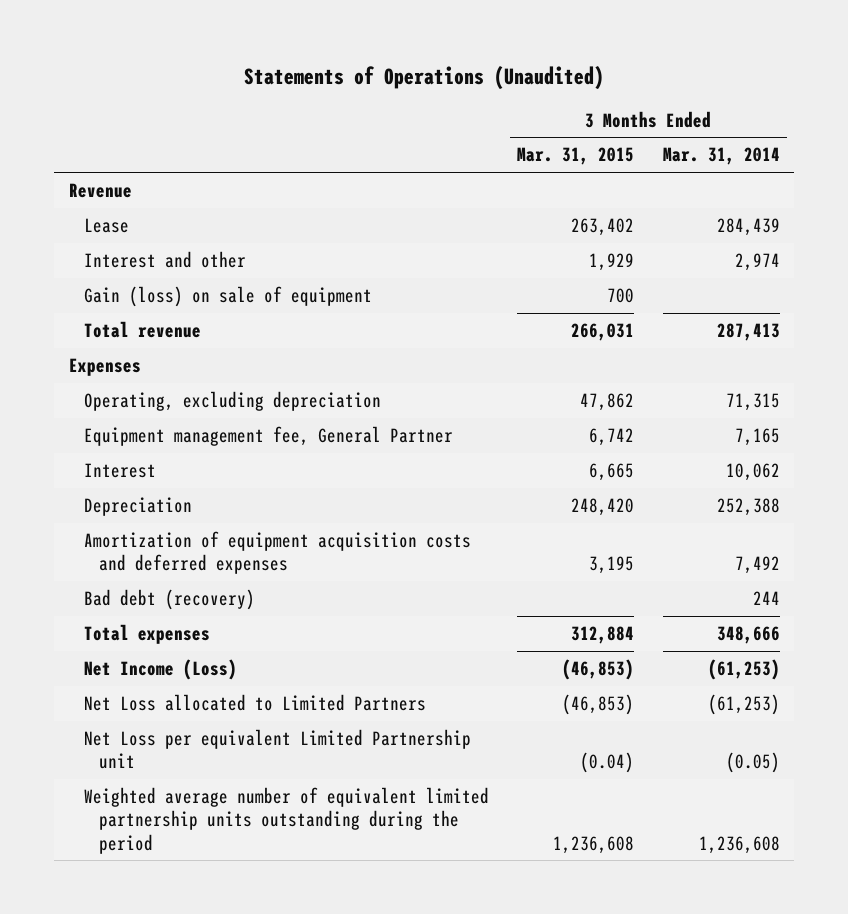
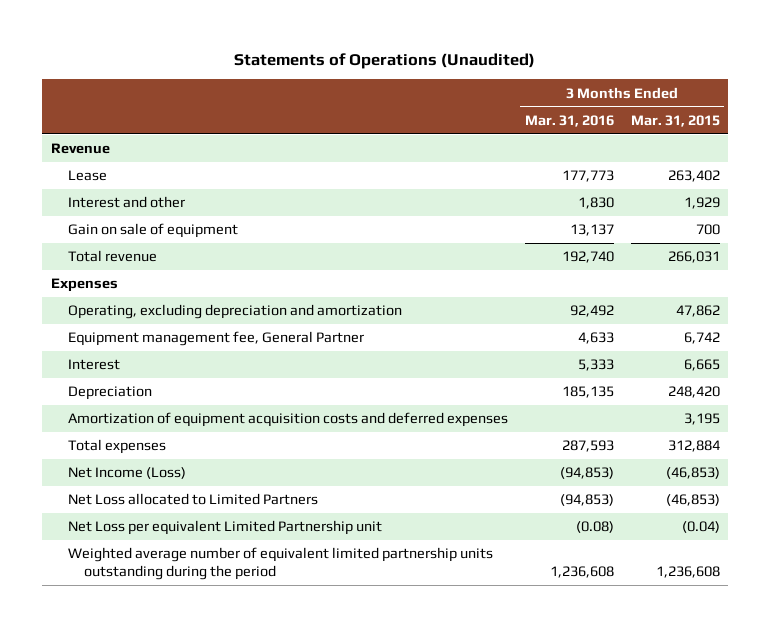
[662,147,780,166] Mar. 31, 2014 -> none
none -> [524,114,614,127] Mar. 31, 2016
[83,285,372,307] Gain (loss) on sale of equipment -> [67,223,238,239] Gain on sale of equipment
[83,390,381,411] Operating, excluding depreciation -> [67,304,402,320] Operating, excluding depreciation and amortization
[83,588,255,610] Bad debt (recovery) -> none

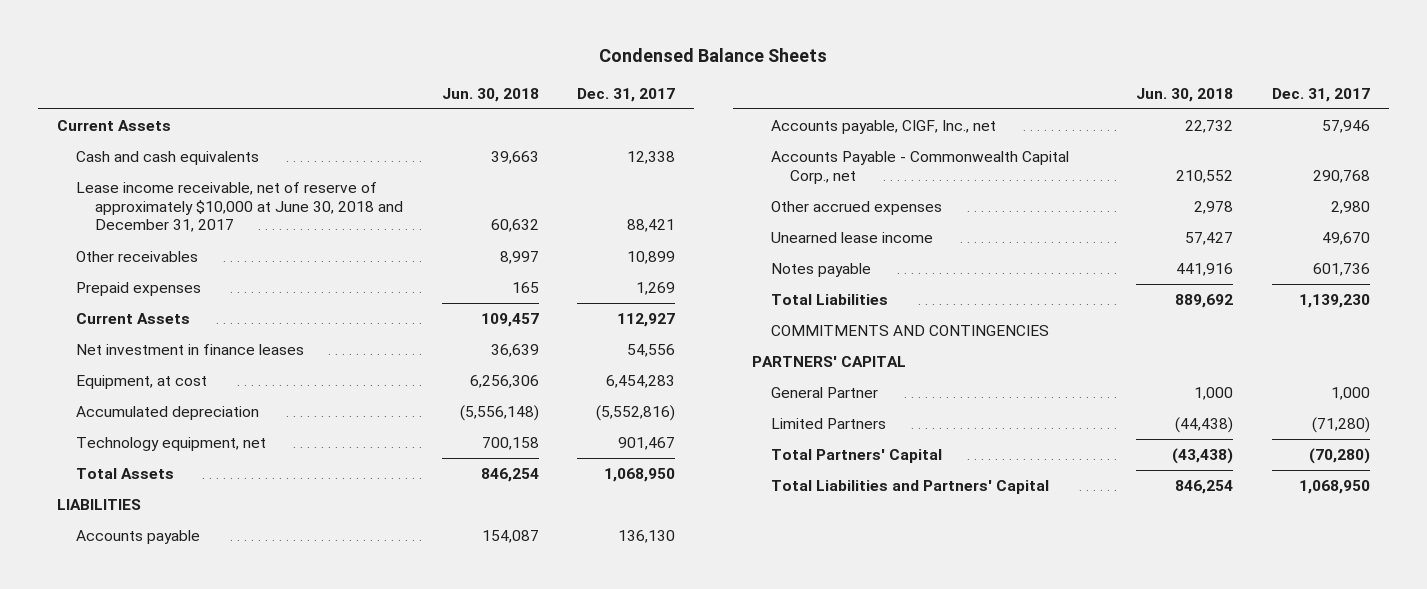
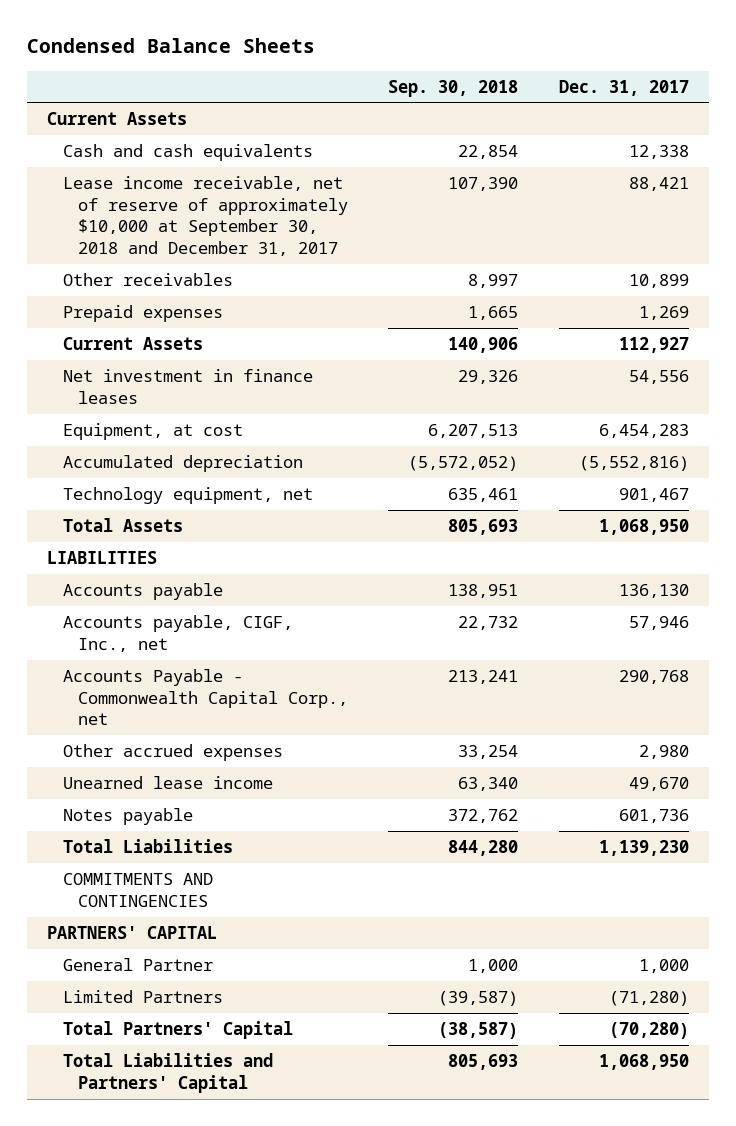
[441,87,539,102] Jun. 30, 2018 -> none
none -> [388,79,519,97] Sep. 30, 2018
[76,182,404,233] Lease income receivable, net of reserve of approximately $10,000 at June 30, 2018 and December 31, 2017 -> [62,176,349,257] Lease income receivable, net of reserve of approximately $10,000 at September 30, 2018 and December 31, 2017

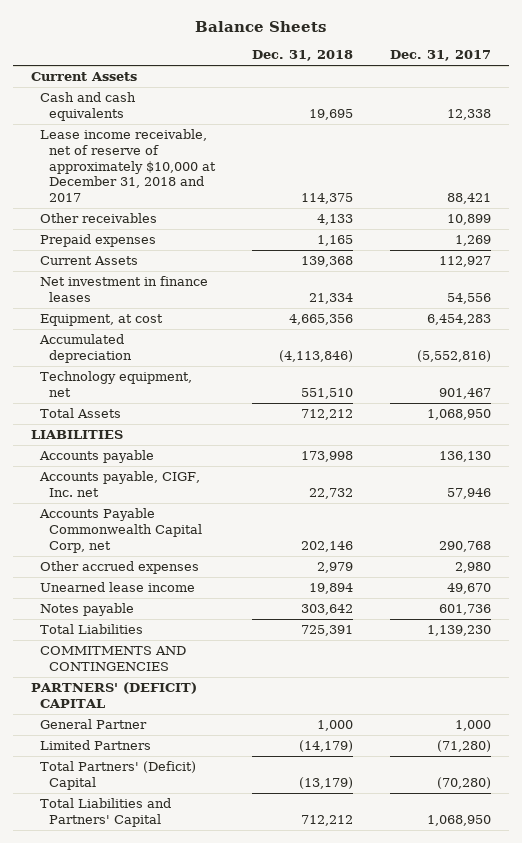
[26,38,315,54] Condensed Balance Sheets -> [195,20,327,32] Balance Sheets
[388,79,519,97] Sep. 30, 2018 -> none
none -> [252,50,354,62] Dec. 31, 2018
[62,176,349,257] Lease income receivable, net of reserve of approximately $10,000 at September 30, 2018 and December 31, 2017 -> [40,129,217,203] Lease income receivable, net of reserve of approximately $10,000 at December 31, 2018 and 2017
[62,615,293,652] Accounts payable, CIGF, Inc., net -> [39,471,201,497] Accounts payable, CIGF, Inc. net
[62,669,349,726] Accounts Payable - Commonwealth Capital Corp., net -> [39,508,203,553] Accounts Payable Commonwealth Capital Corp, net
[47,926,218,940] PARTNERS' CAPITAL -> [31,682,198,708] PARTNERS' (DEFICIT) CAPITAL
[62,1021,293,1040] Total Partners' Capital -> [40,761,197,790] Total Partners' (Deficit) Capital

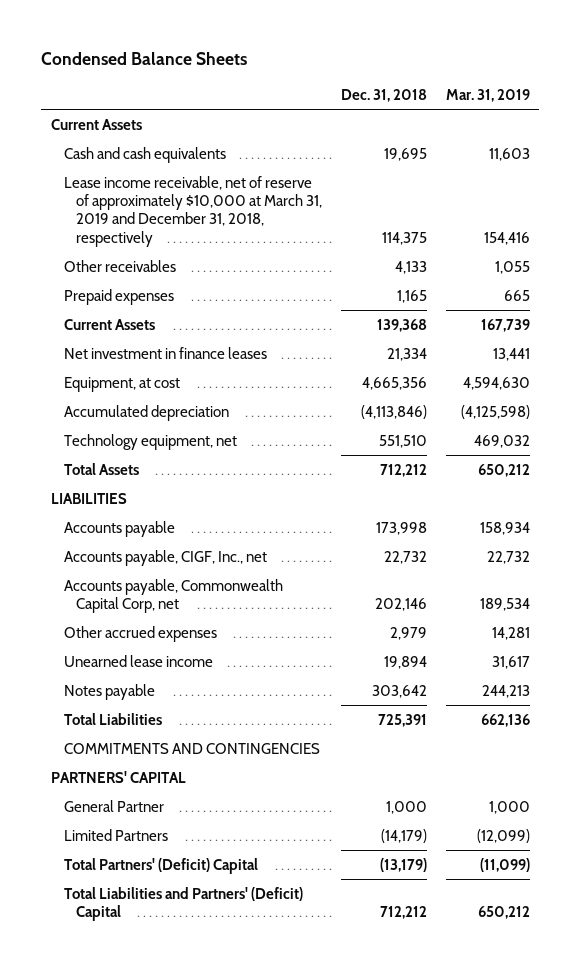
[195,20,327,32] Balance Sheets -> [41,52,248,66] Condensed Balance Sheets
[390,50,492,62] Dec. 31, 2017 -> none
none -> [445,88,530,102] Mar. 31, 2019
[40,129,217,203] Lease income receivable, net of reserve of approximately $10,000 at December 31, 2018 and 2017 -> [63,175,323,247] Lease income receivable, net of reserve of approximately $10,000 at March 31, 2019 and December 31, 2018, respectively
[39,471,201,497] Accounts payable, CIGF, Inc. net -> [63,549,267,566] Accounts payable, CIGF, Inc., net
[39,508,203,553] Accounts Payable Commonwealth Capital Corp, net -> [63,578,283,614] Accounts payable, Commonwealth Capital Corp, net
[31,682,198,708] PARTNERS' (DEFICIT) CAPITAL -> [50,770,186,783] PARTNERS' CAPITAL
[40,798,172,827] Total Liabilities and Partners' Capital -> [63,886,303,922] Total Liabilities and Partners' (Deficit) Capital

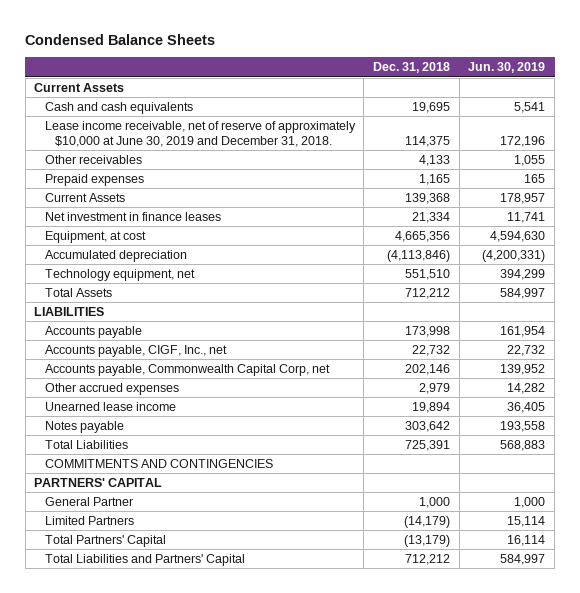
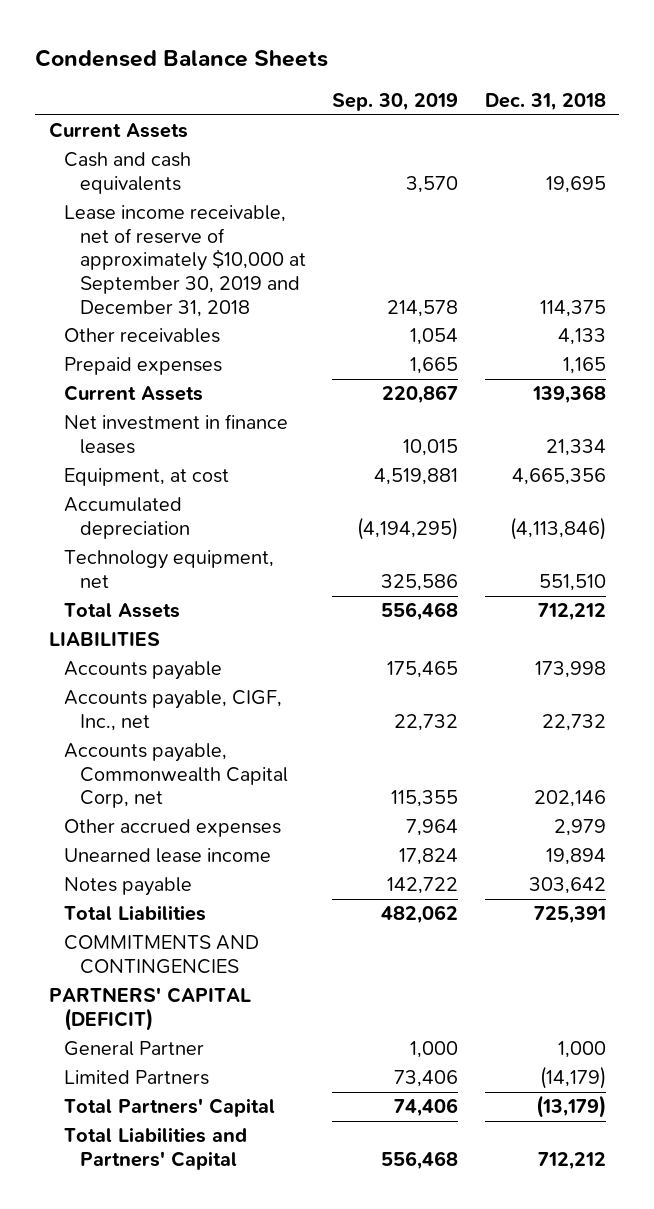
[468,62,546,74] Jun. 30, 2019 -> none
none -> [332,93,459,112] Sep. 30, 2019
[44,121,356,147] Lease income receivable, net of reserve of approximately $10,000 at June 30, 2019 and December 31, 2018. -> [64,205,306,317] Lease income receivable, net of reserve of approximately $10,000 at September 30, 2019 and December 31, 2018
[34,478,163,488] PARTNERS' CAPITAL -> [48,987,251,1031] PARTNERS' CAPITAL (DEFICIT)

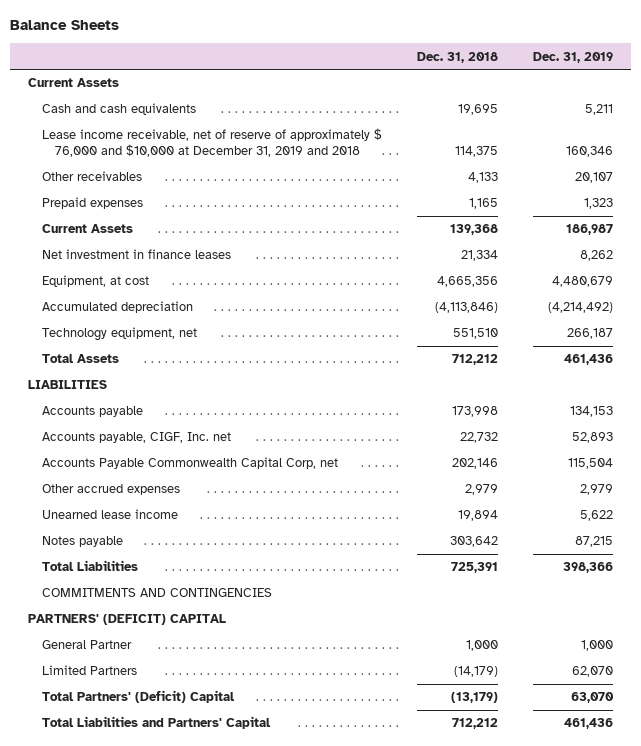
[35,49,329,68] Condensed Balance Sheets -> [10,20,120,31] Balance Sheets
[332,93,459,112] Sep. 30, 2019 -> none
none -> [533,51,614,63] Dec. 31, 2019
[64,205,306,317] Lease income receivable, net of reserve of approximately $10,000 at September 30, 2019 and December 31, 2018 -> [41,128,382,158] Lease income receivable, net of reserve of approximately $ 76,000 and $10,000 at December 31, 2019 and 2018
[64,690,283,731] Accounts payable, CIGF, Inc., net -> [41,432,231,444] Accounts payable, CIGF, Inc. net
[64,743,288,809] Accounts payable, Commonwealth Capital Corp, net -> [41,457,338,470] Accounts Payable Commonwealth Capital Corp, net
[48,987,251,1031] PARTNERS' CAPITAL (DEFICIT) -> [28,614,227,626] PARTNERS' (DEFICIT) CAPITAL
[64,1098,276,1118] Total Partners' Capital -> [41,690,235,704] Total Partners' (Deficit) Capital

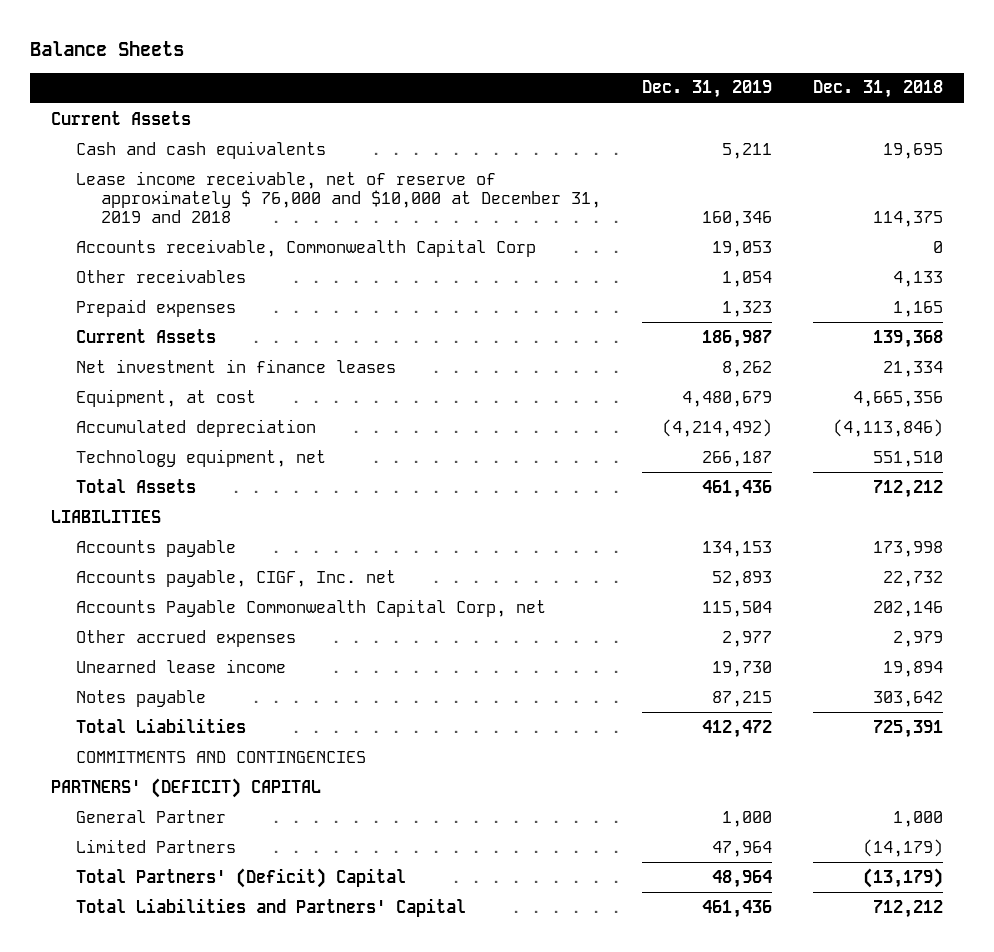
none -> [75,238,536,257] Accounts receivable, Commonwealth Capital Corp
[575,172,614,184] 20,107 -> [722,270,773,287] 1,054
[580,484,614,496] 2,979 -> [722,630,773,647] 2,977
[580,510,614,522] 5,622 -> [712,660,773,677] 19,730
[563,562,614,574] 398,366 -> [702,719,773,738] 412,472
[572,666,614,678] 62,070 -> [712,840,773,857] 47,964
[571,692,615,704] 63,070 -> [712,869,773,888] 48,964

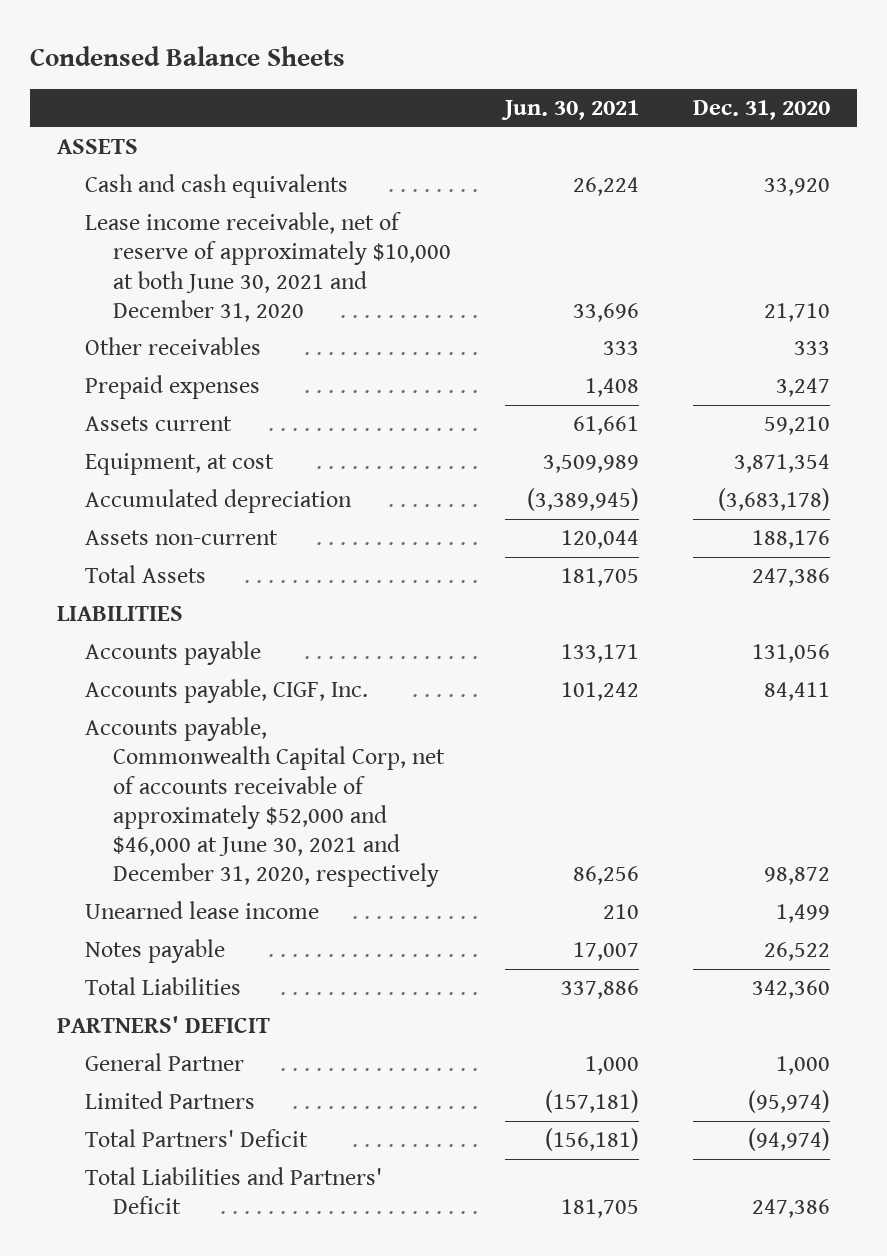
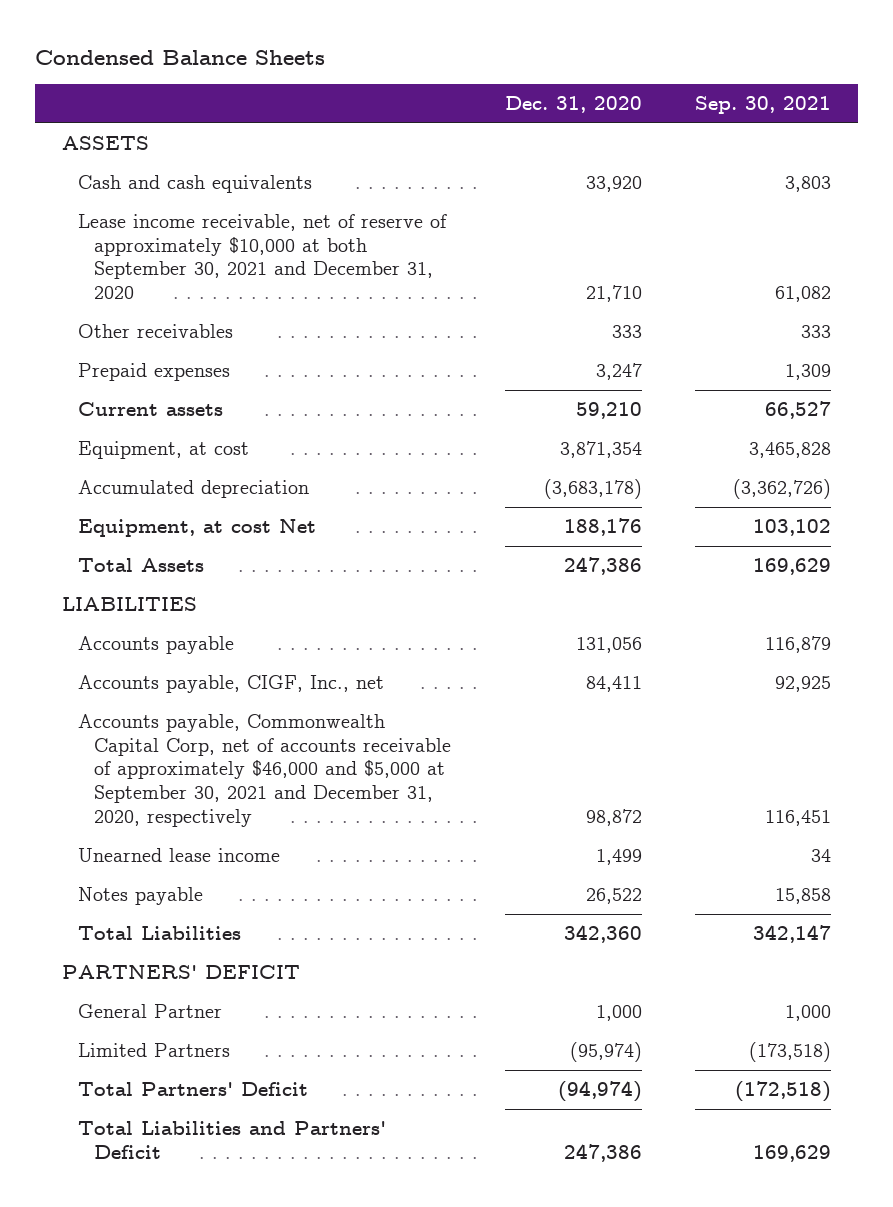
[501,100,640,121] Jun. 30, 2021 -> none
none -> [695,96,832,115] Sep. 30, 2021
[85,211,452,322] Lease income receivable, net of reserve of approximately $10,000 at both June 30, 2021 and December 31, 2020 -> [77,214,447,300] Lease income receivable, net of reserve of approximately $10,000 at both September 30, 2021 and December 31, 2020
[85,415,233,431] Assets current -> [77,402,223,417] Current assets
[85,529,279,545] Assets non-current -> [77,519,316,538] Equipment, at cost Net
[85,678,369,703] Accounts payable, CIGF, Inc. -> [77,675,384,694] Accounts payable, CIGF, Inc., net
[85,716,446,888] Accounts payable, Commonwealth Capital Corp, net of accounts receivable of approximately $52,000 and $46,000 at June 30, 2021 and December 31, 2020, respectively -> [77,714,451,827] Accounts payable, Commonwealth Capital Corp, net of accounts receivable of approximately $46,000 and $5,000 at September 30, 2021 and December 31, 2020, respectively

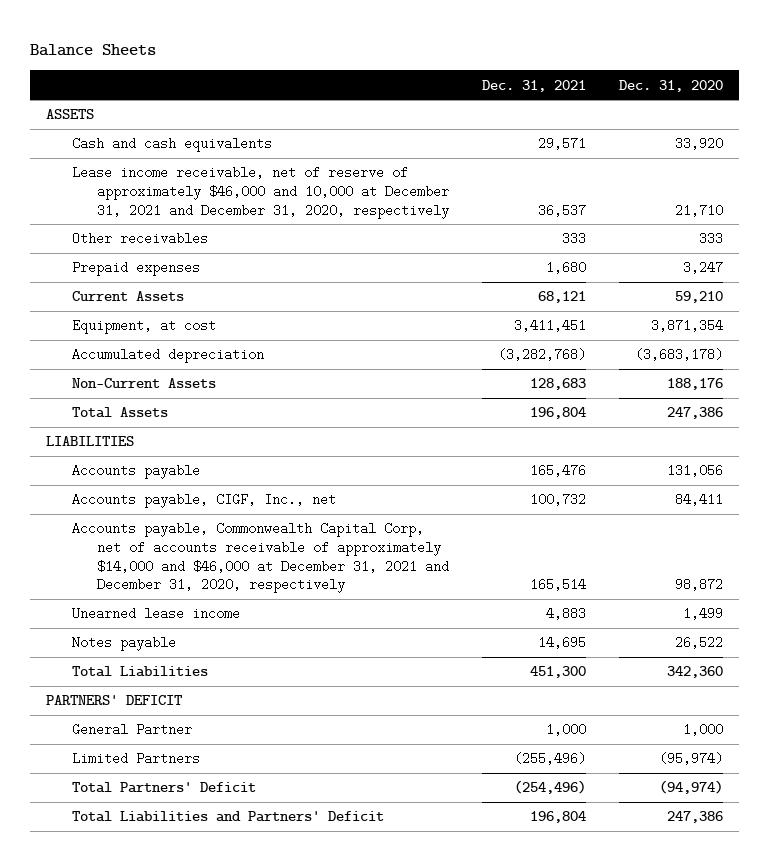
[34,49,325,65] Condensed Balance Sheets -> [30,43,157,56] Balance Sheets
[695,96,832,115] Sep. 30, 2021 -> none
none -> [481,79,586,92] Dec. 31, 2021
[77,214,447,300] Lease income receivable, net of reserve of approximately $10,000 at both September 30, 2021 and December 31, 2020 -> [71,166,450,219] Lease income receivable, net of reserve of approximately $46,000 and 10,000 at December 31, 2021 and December 31, 2020, respectively
[77,402,223,417] Current assets -> [71,291,184,302] Current Assets
[77,519,316,538] Equipment, at cost Net -> [71,378,216,389] Non-Current Assets
[77,714,451,827] Accounts payable, Commonwealth Capital Corp, net of accounts receivable of approximately $46,000 and $5,000 at September 30, 2021 and December 31, 2020, respectively -> [71,522,450,594] Accounts payable, Commonwealth Capital Corp, net of accounts receivable of approximately $14,000 and $46,000 at December 31, 2021 and December 31, 2020, respectively

